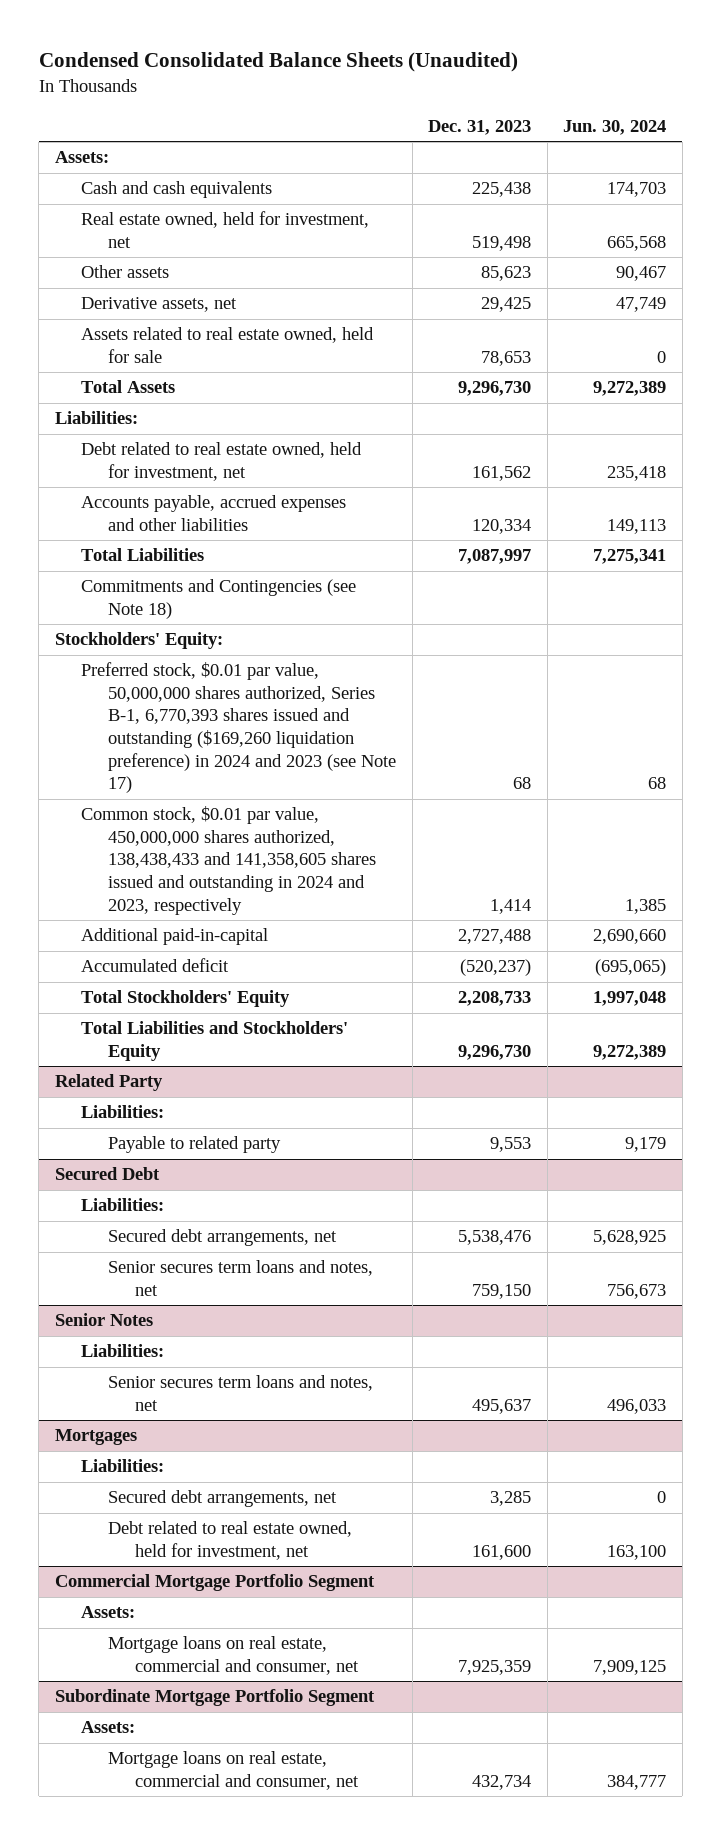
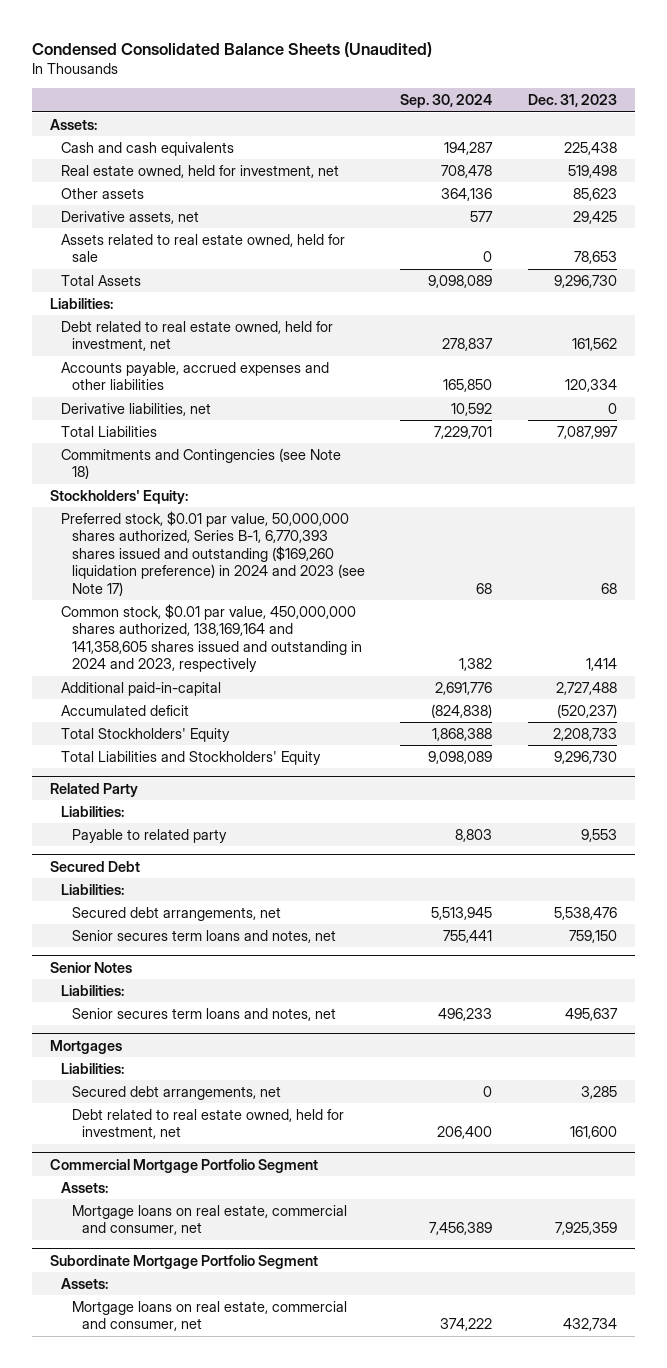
[563,119,667,135] Jun. 30, 2024 -> none
none -> [400,94,493,109] Sep. 30, 2024
none -> [60,402,211,416] Derivative liabilities, net
[81,806,377,915] Common stock, $0.01 par value, 450,000,000 shares authorized, 138,438,433 and 141,358,605 shares issued and outstanding in 2024 and 2023, respectively -> [60,603,362,673] Common stock, $0.01 par value, 450,000,000 shares authorized, 138,169,164 and 141,358,605 shares issued and outstanding in 2024 and 2023, respectively

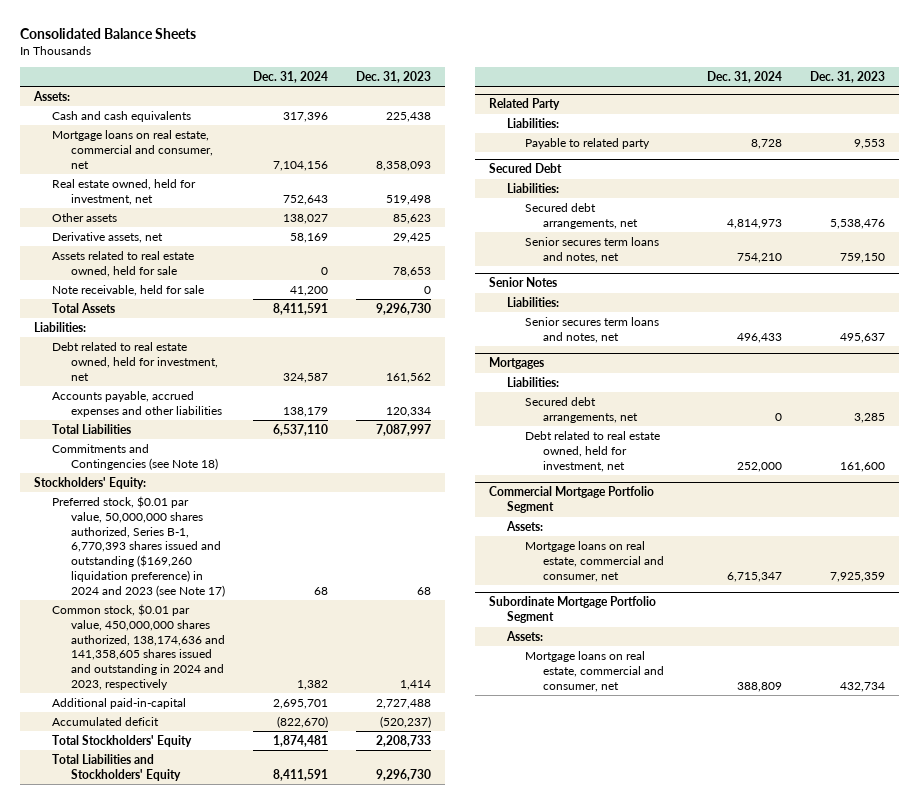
[32,41,433,57] Condensed Consolidated Balance Sheets (Unaudited) -> [20,27,197,39] Consolidated Balance Sheets
[400,94,493,109] Sep. 30, 2024 -> none
none -> [252,70,328,83] Dec. 31, 2024
none -> [52,130,213,169] Mortgage loans on real estate, commercial and consumer, net
none -> [52,285,205,297] Note receivable, held for sale
[60,402,211,416] Derivative liabilities, net -> none
[60,603,362,673] Common stock, $0.01 par value, 450,000,000 shares authorized, 138,169,164 and 141,358,605 shares issued and outstanding in 2024 and 2023, respectively -> [52,604,225,691] Common stock, $0.01 par value, 450,000,000 shares authorized, 138,174,636 and 141,358,605 shares issued and outstanding in 2024 and 2023, respectively

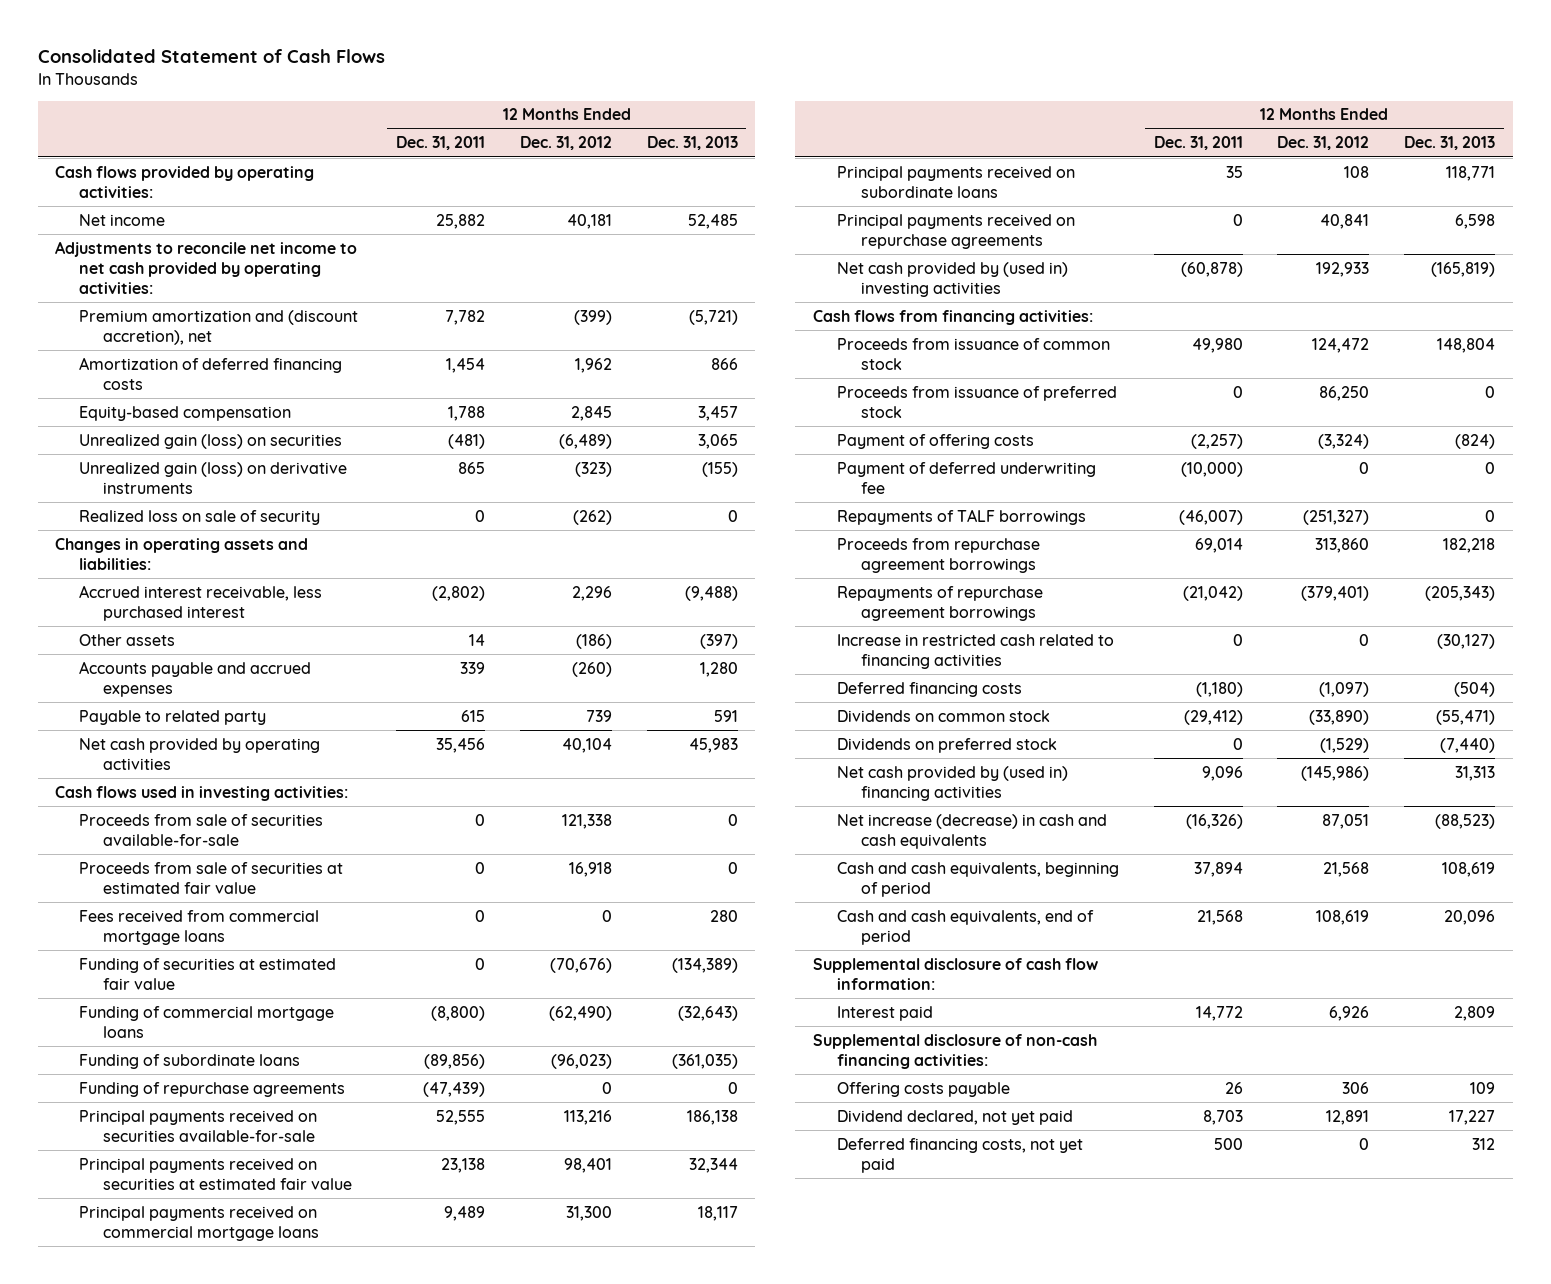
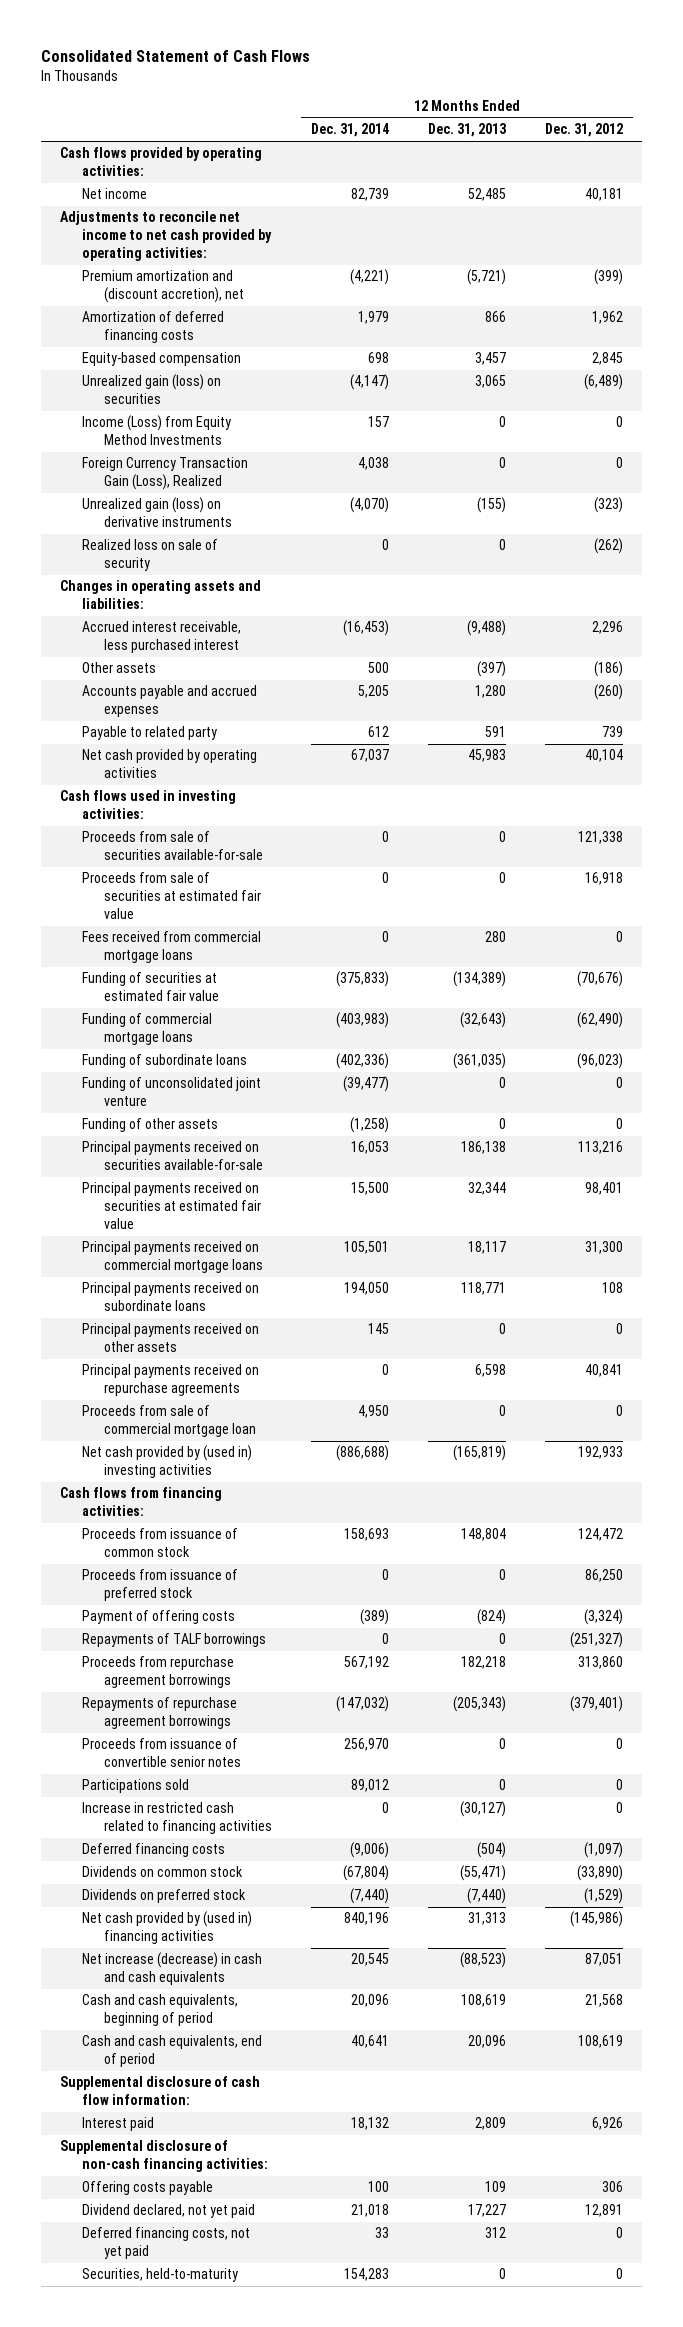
[396,136,486,151] Dec. 31, 2011 -> none
none -> [311,123,390,138] Dec. 31, 2014
none -> [82,415,232,446] Income (Loss) from Equity Method Investments
none -> [82,457,249,491] Foreign Currency Transaction Gain (Loss), Realized
[79,1081,346,1097] Funding of repurchase agreements -> none
none -> [82,1077,262,1107] Funding of unconsolidated joint venture
none -> [82,1118,219,1133] Funding of other assets
none -> [82,1323,260,1353] Principal payments received on other assets
none -> [82,1405,257,1438] Proceeds from sale of commercial mortgage loan
[836,461,1096,494] Payment of deferred underwriting fee -> none
none -> [82,1738,242,1768] Proceeds from issuance of convertible senior notes
none -> [82,1779,190,1794] Participations sold
none -> [82,2268,239,2283] Securities, held-to-maturity

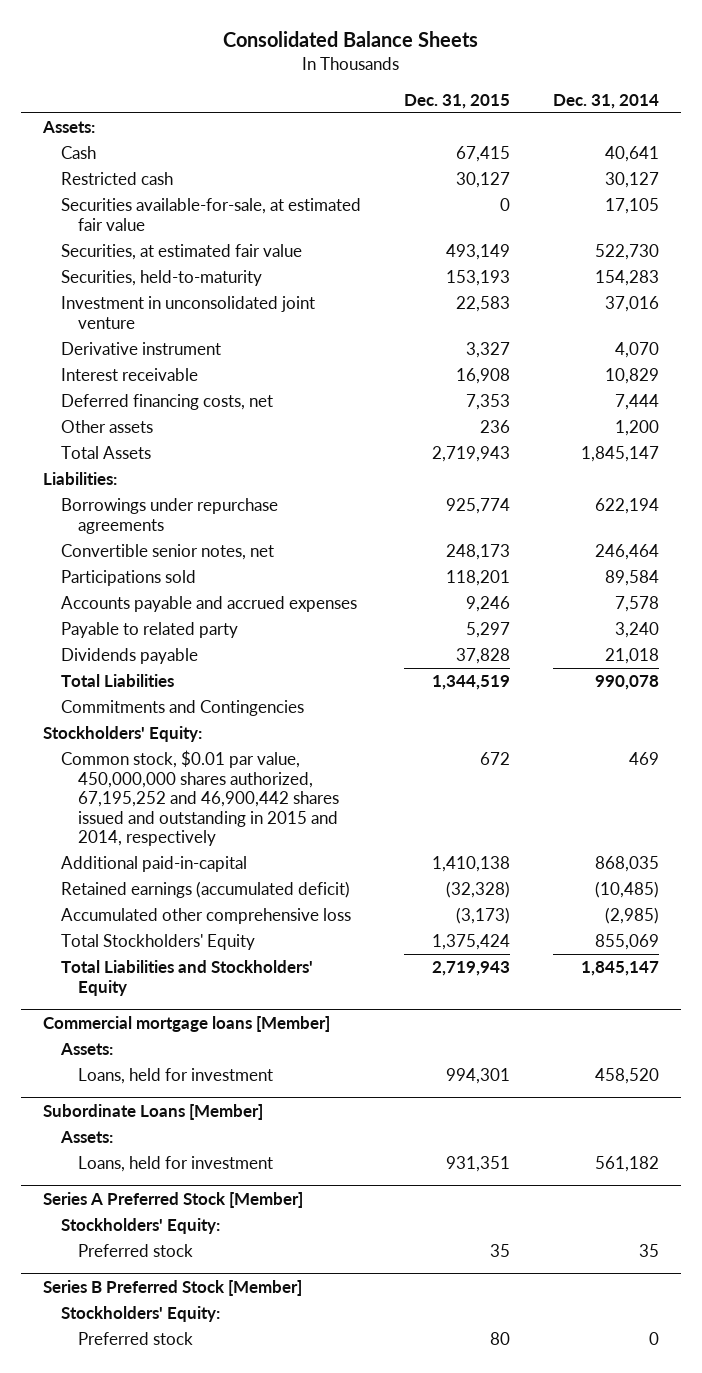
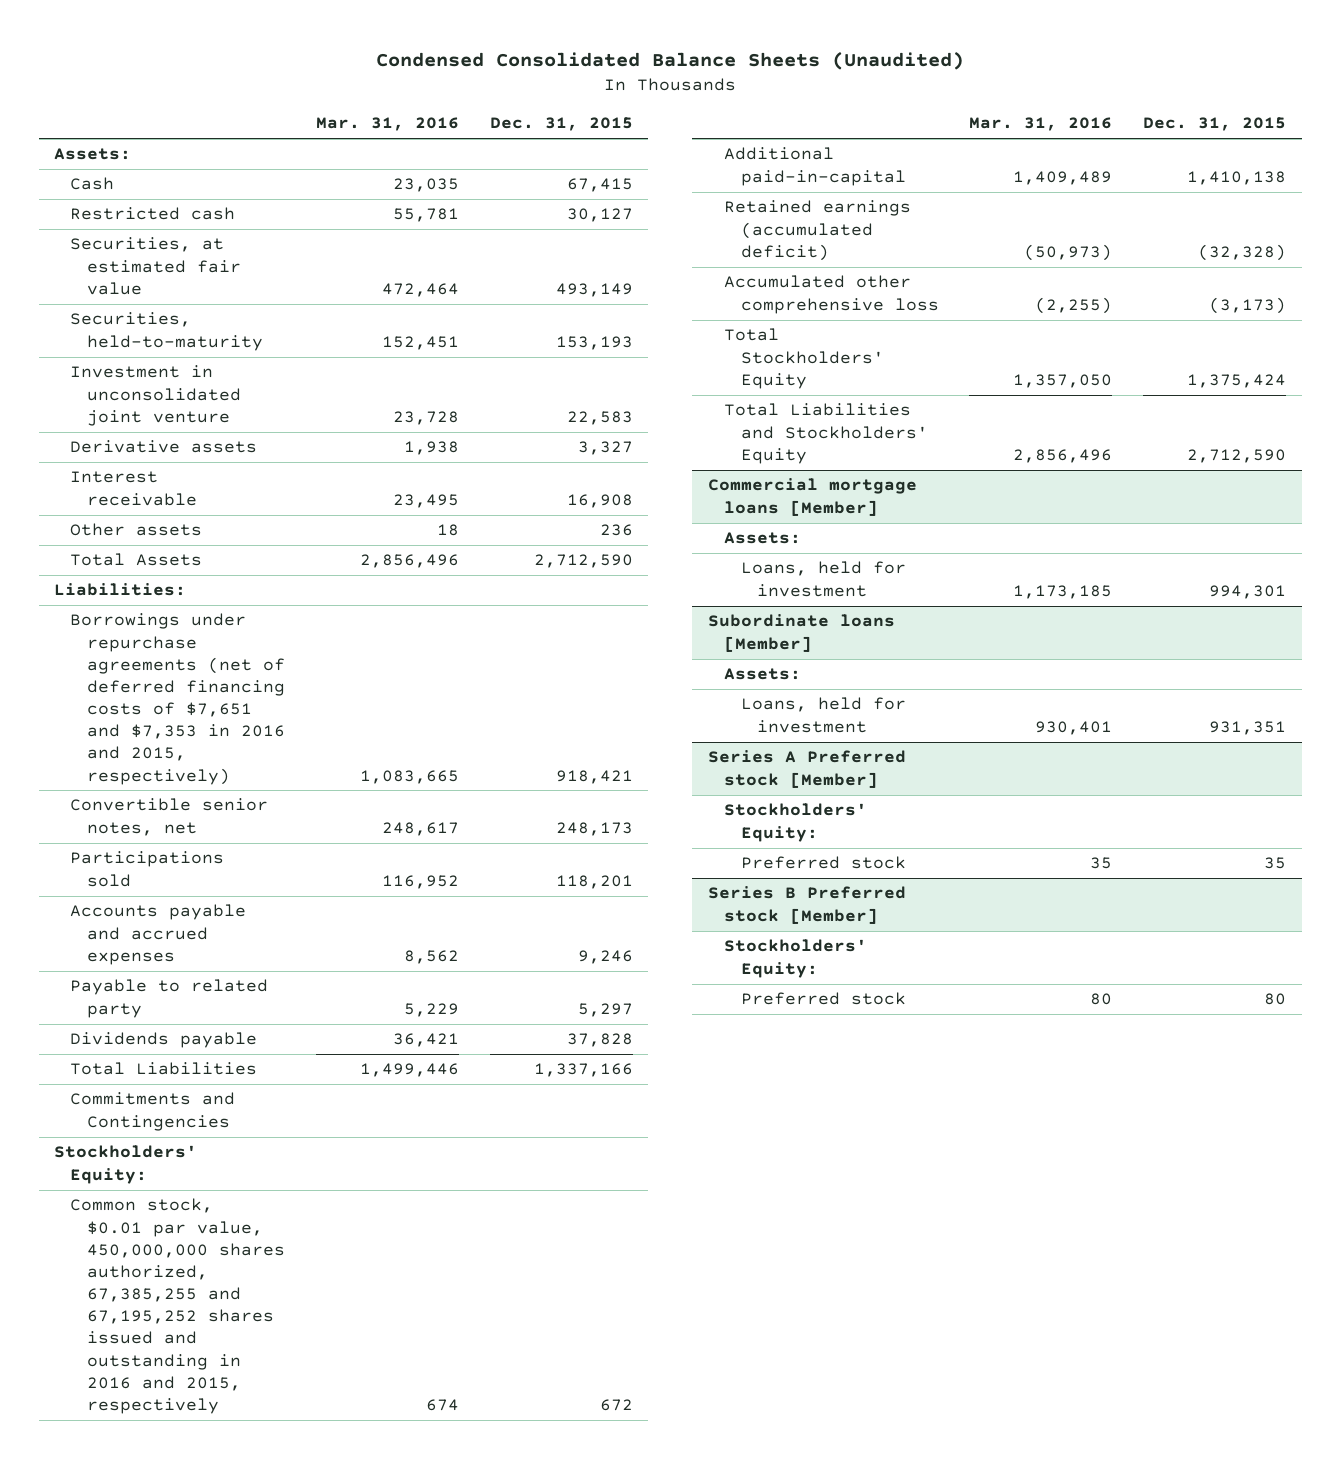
[222,31,478,48] Consolidated Balance Sheets -> [376,52,965,71] Condensed Consolidated Balance Sheets (Unaudited)
[553,93,660,109] Dec. 31, 2014 -> none
none -> [315,117,459,132] Mar. 31, 2016
[60,198,361,231] Securities available-for-sale, at estimated fair value -> none
[60,342,221,356] Derivative instrument -> [70,440,258,454] Derivative assets
[60,394,273,411] Deferred financing costs, net -> none
[431,446,510,463] 2,719,943 -> [533,554,633,569] 2,712,590
[60,498,278,534] Borrowings under repurchase agreements -> [70,613,285,785] Borrowings under repurchase agreements (net of deferred financing costs of $7,651 and $7,353 in 2016 and 2015, respectively)
[445,498,510,515] 925,774 -> [555,769,633,784] 918,421
[431,675,510,691] 1,344,519 -> [533,1063,633,1078] 1,337,166
[60,750,340,847] Common stock, $0.01 par value, 450,000,000 shares authorized, 67,195,252 and 46,900,442 shares issued and outstanding in 2015 and 2014, respectively -> [70,1198,285,1414] Common stock, $0.01 par value, 450,000,000 shares authorized, 67,385,255 and 67,195,252 shares issued and outstanding in 2016 and 2015, respectively
[431,961,510,977] 2,719,943 -> [1187,448,1287,463] 2,712,590
[42,1103,263,1120] Subordinate Loans [Member] -> [707,614,895,652] Subordinate loans [Member]
[42,1191,303,1208] Series A Preferred Stock [Member] -> [707,750,906,788] Series A Preferred stock [Member]
[42,1279,302,1296] Series B Preferred Stock [Member] -> [707,886,906,924] Series B Preferred stock [Member]

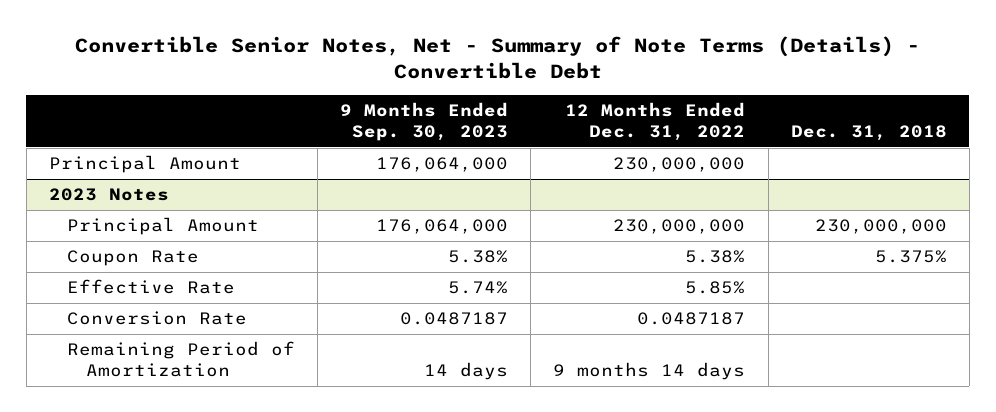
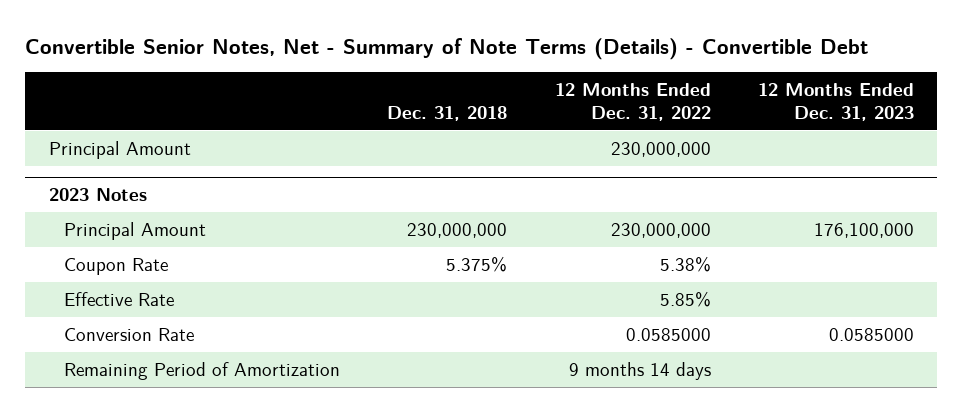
[340,101,509,141] 9 Months Ended Sep. 30, 2023 -> none
none -> [757,83,914,121] 12 Months Ended Dec. 31, 2023
[637,312,746,326] 0.0487187 -> [625,327,711,341] 0.0585000

